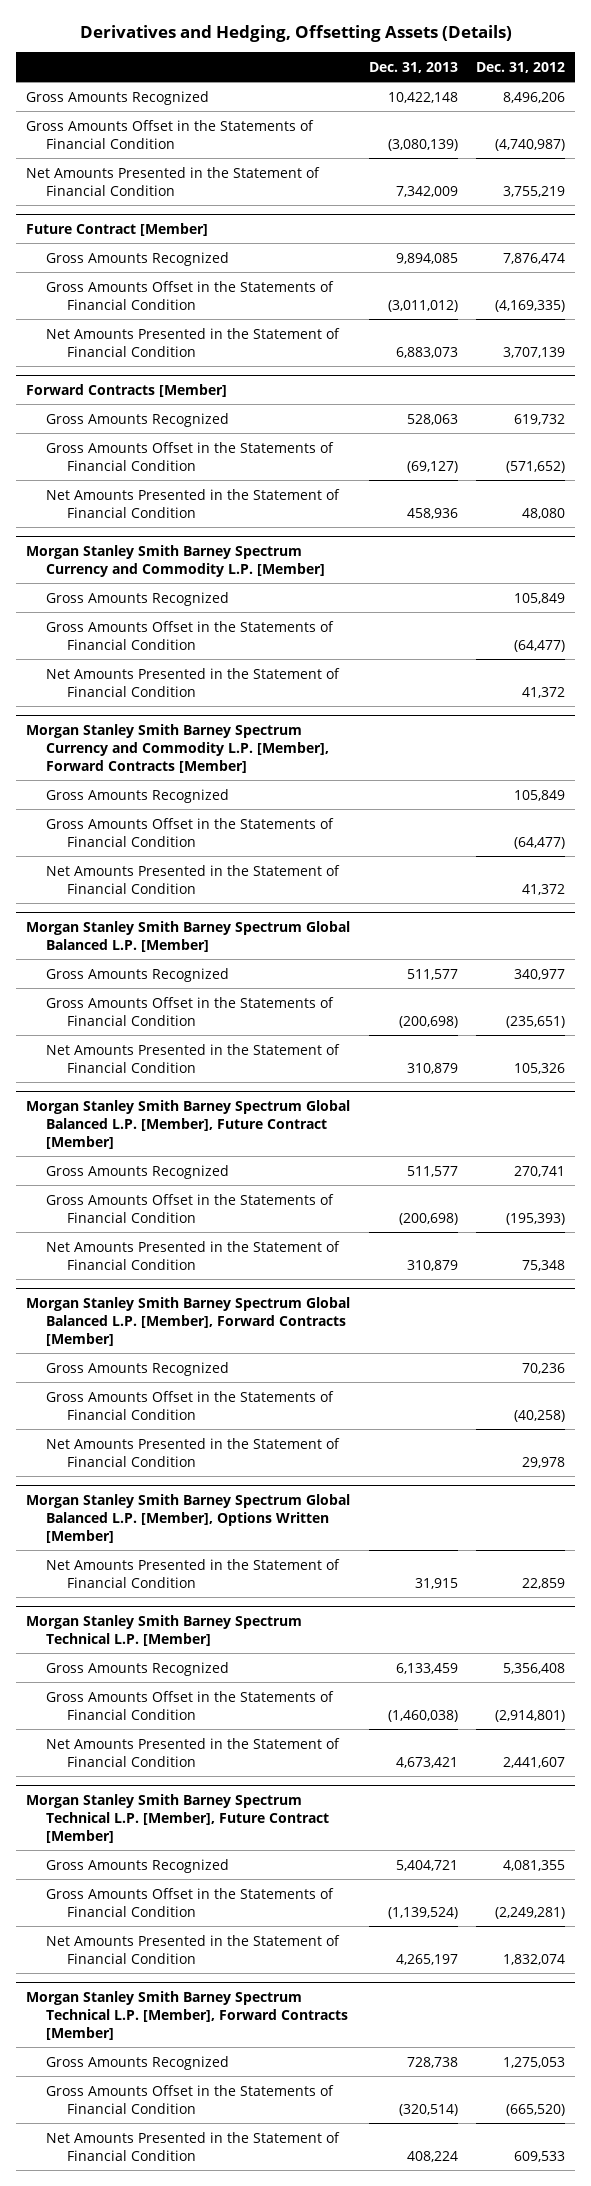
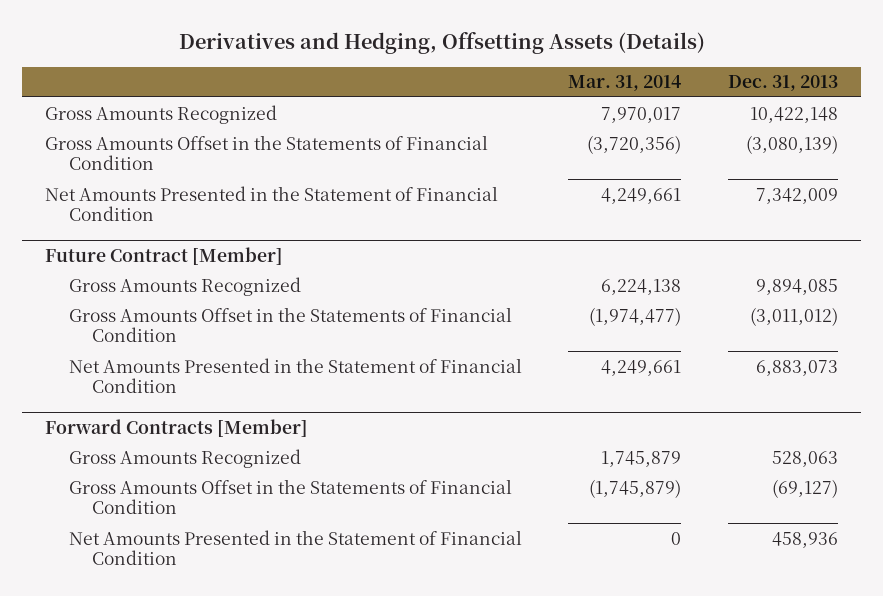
[476,61,566,73] Dec. 31, 2012 -> none
none -> [568,75,682,92] Mar. 31, 2014
[25,544,326,577] Morgan Stanley Smith Barney Spectrum Currency and Commodity L.P. [Member] -> none
[46,591,230,606] Gross Amounts Recognized -> none
[46,620,335,650] Gross Amounts Offset in the Statements of Financial Condition -> none
[46,667,341,697] Net Amounts Presented in the Statement of Financial Condition -> none
[25,723,330,773] Morgan Stanley Smith Barney Spectrum Currency and Commodity L.P. [Member], Forward Contracts [Member] -> none
[46,788,230,803] Gross Amounts Recognized -> none
[46,817,335,847] Gross Amounts Offset in the Statements of Financial Condition -> none
[46,864,341,894] Net Amounts Presented in the Statement of Financial Condition -> none
[25,920,350,952] Morgan Stanley Smith Barney Spectrum Global Balanced L.P. [Member] -> none
[46,967,230,982] Gross Amounts Recognized -> none
[46,996,335,1026] Gross Amounts Offset in the Statements of Financial Condition -> none
[46,1043,341,1073] Net Amounts Presented in the Statement of Financial Condition -> none
[25,1099,350,1149] Morgan Stanley Smith Barney Spectrum Global Balanced L.P. [Member], Future Contract [Member] -> none
[46,1164,230,1179] Gross Amounts Recognized -> none
[46,1193,335,1223] Gross Amounts Offset in the Statements of Financial Condition -> none
[46,1240,341,1270] Net Amounts Presented in the Statement of Financial Condition -> none
[25,1296,350,1346] Morgan Stanley Smith Barney Spectrum Global Balanced L.P. [Member], Forward Contracts [Member] -> none
[46,1361,230,1376] Gross Amounts Recognized -> none
[46,1390,335,1420] Gross Amounts Offset in the Statements of Financial Condition -> none
[46,1437,341,1467] Net Amounts Presented in the Statement of Financial Condition -> none
[25,1493,350,1543] Morgan Stanley Smith Barney Spectrum Global Balanced L.P. [Member], Options Written [Member] -> none
[46,1558,341,1588] Net Amounts Presented in the Statement of Financial Condition -> none
[25,1614,302,1646] Morgan Stanley Smith Barney Spectrum Technical L.P. [Member] -> none
[46,1661,230,1676] Gross Amounts Recognized -> none
[46,1690,335,1720] Gross Amounts Offset in the Statements of Financial Condition -> none
[46,1737,341,1767] Net Amounts Presented in the Statement of Financial Condition -> none
[25,1793,330,1843] Morgan Stanley Smith Barney Spectrum Technical L.P. [Member], Future Contract [Member] -> none
[46,1858,230,1873] Gross Amounts Recognized -> none
[46,1887,335,1917] Gross Amounts Offset in the Statements of Financial Condition -> none
[46,1934,341,1964] Net Amounts Presented in the Statement of Financial Condition -> none
[25,1990,349,2040] Morgan Stanley Smith Barney Spectrum Technical L.P. [Member], Forward Contracts [Member] -> none
[46,2055,230,2070] Gross Amounts Recognized -> none
[46,2084,335,2114] Gross Amounts Offset in the Statements of Financial Condition -> none
[46,2131,341,2161] Net Amounts Presented in the Statement of Financial Condition -> none

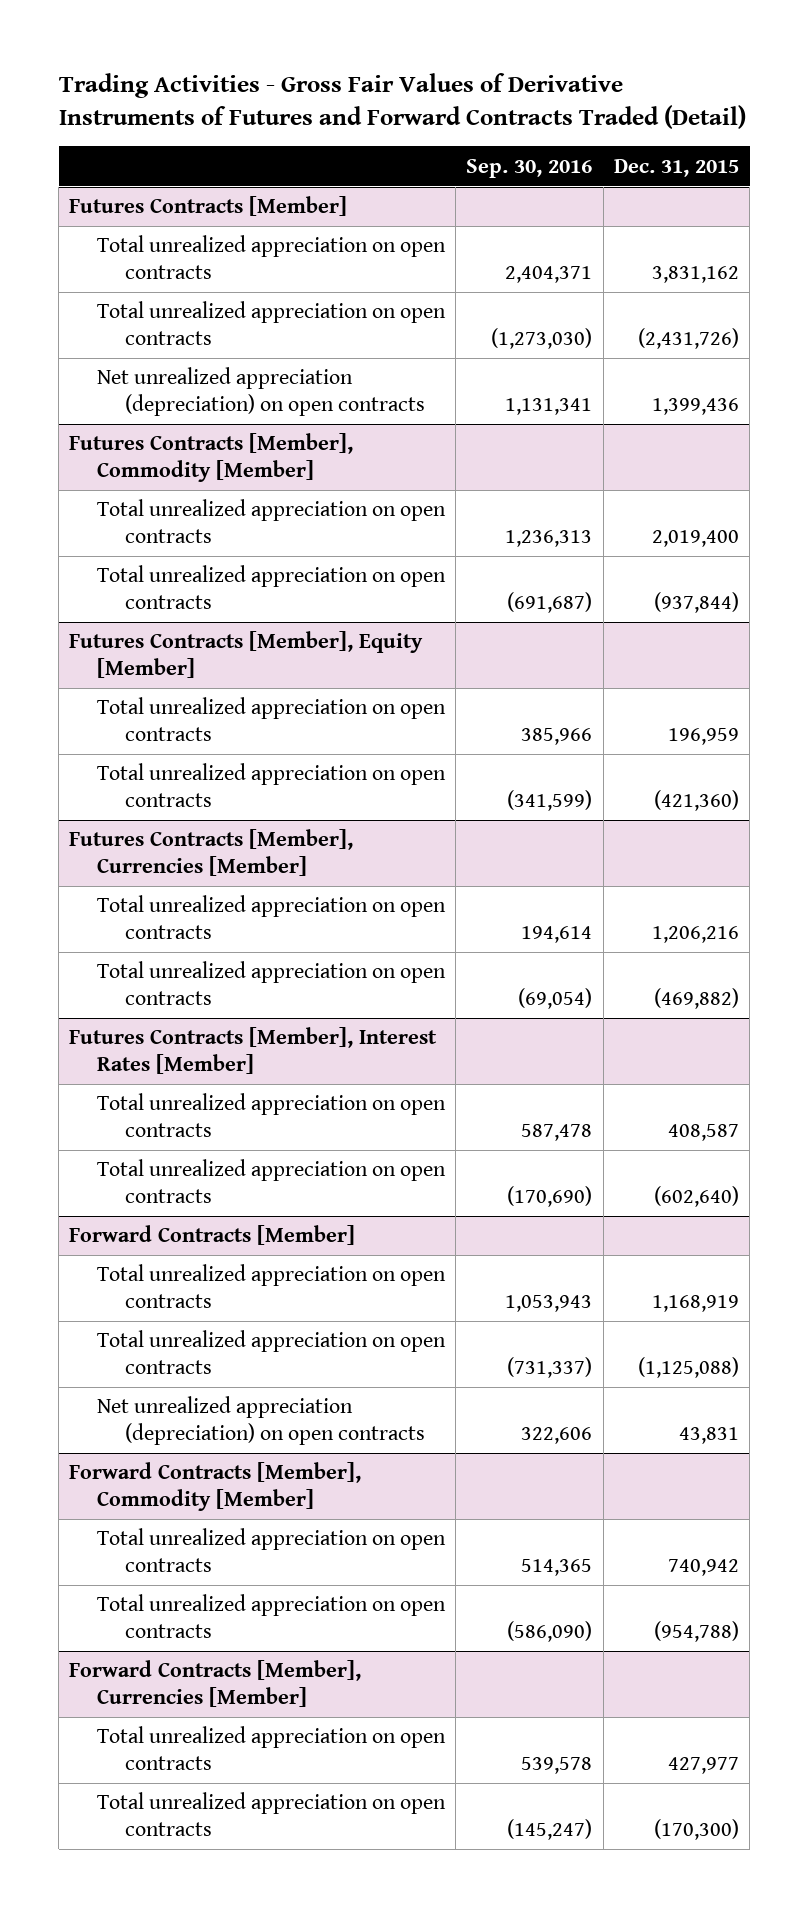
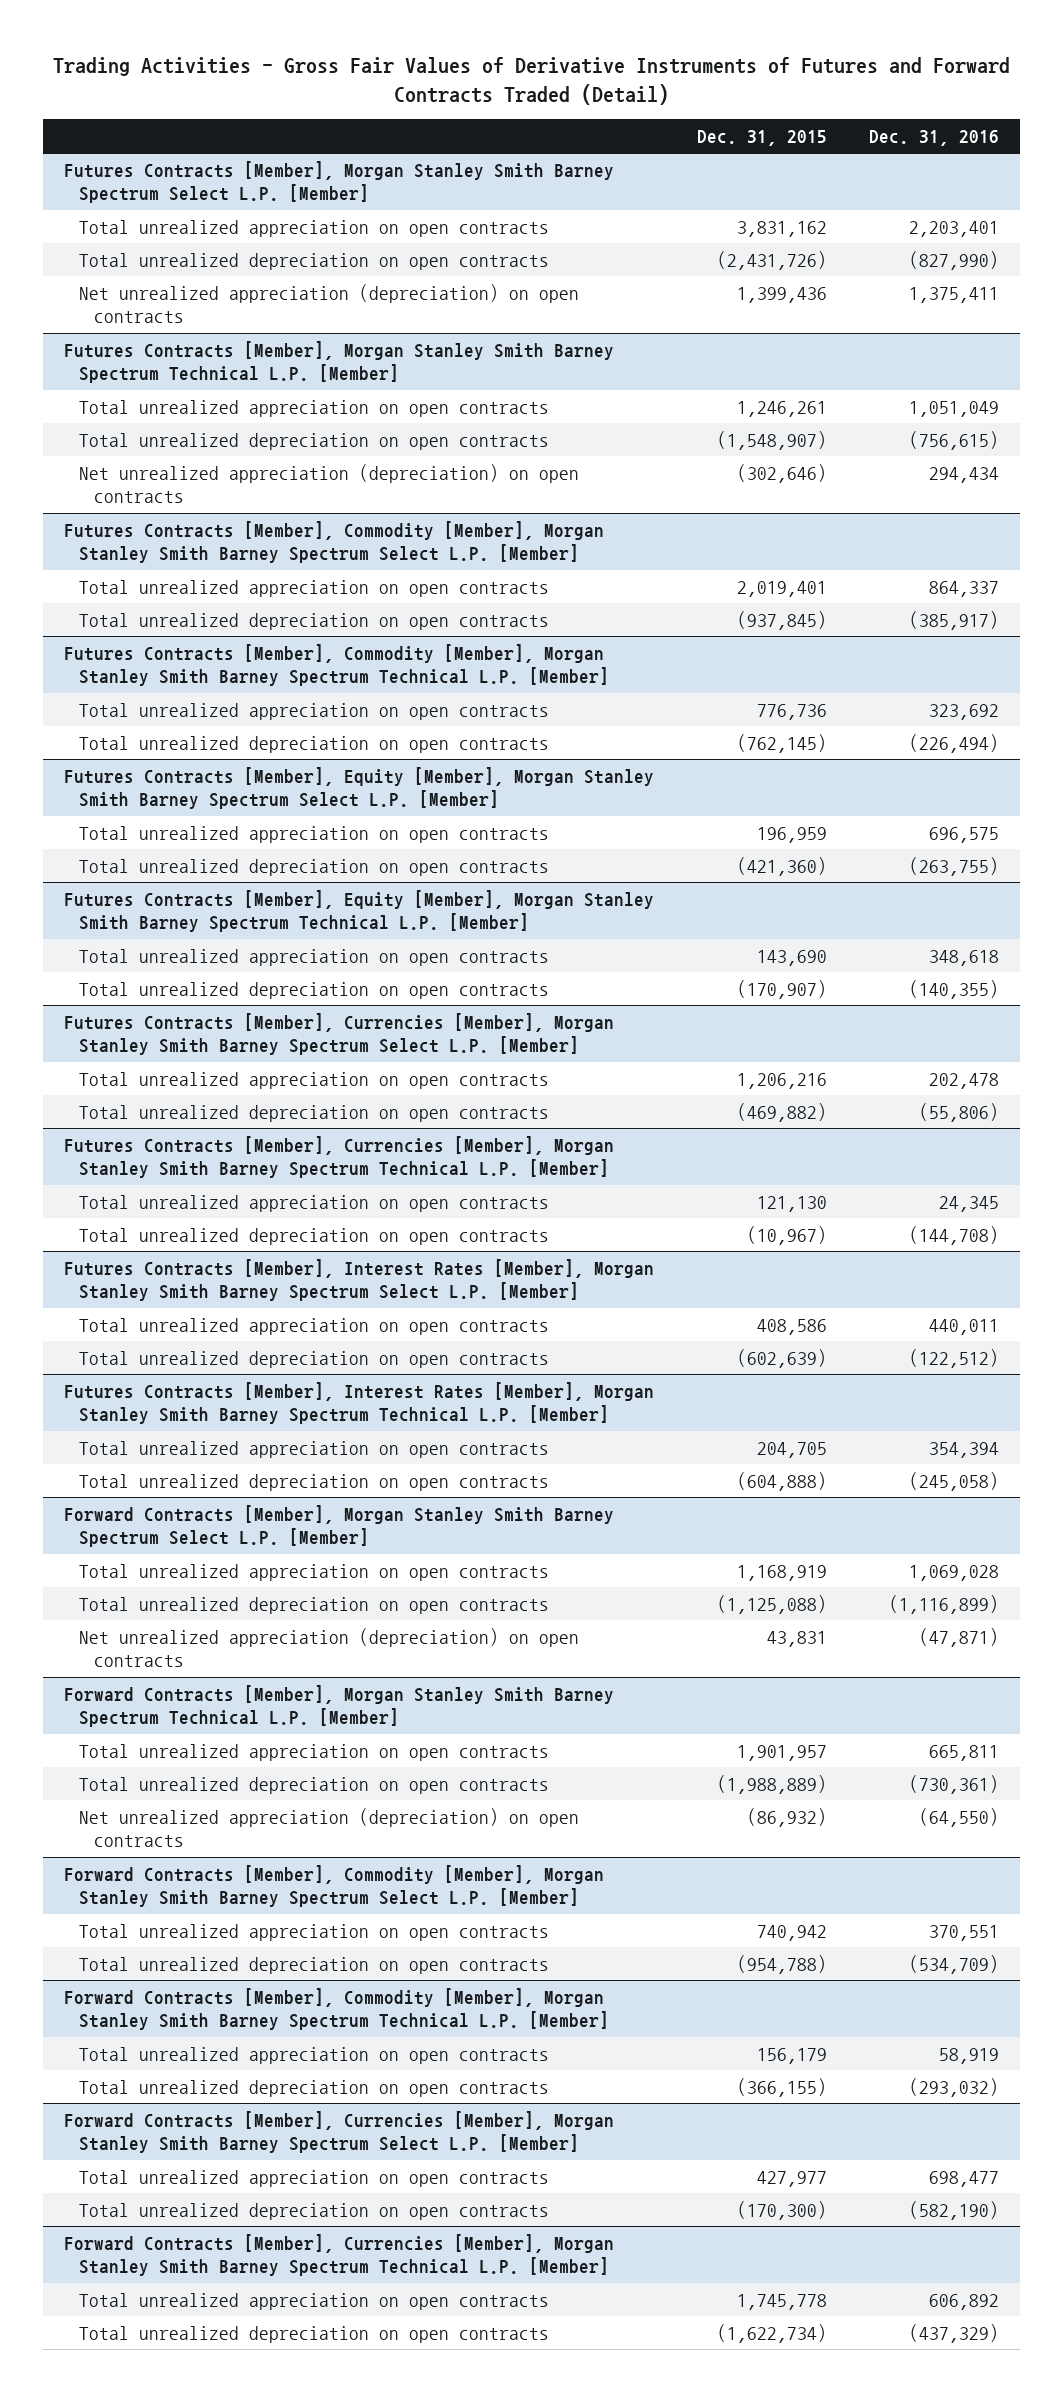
[466,158,593,178] Sep. 30, 2016 -> none
none -> [868,129,999,146] Dec. 31, 2016
[69,196,348,217] Futures Contracts [Member] -> none
none -> [64,160,615,204] Futures Contracts [Member], Morgan Stanley Smith Barney Spectrum Select L.P. [Member]
[96,301,446,346] Total unrealized appreciation on open contracts -> [79,252,550,270] Total unrealized depreciation on open contracts
[69,433,354,483] Futures Contracts [Member], Commodity [Member] -> none
[69,631,424,679] Futures Contracts [Member], Equity [Member] -> none
none -> [64,340,615,384] Futures Contracts [Member], Morgan Stanley Smith Barney Spectrum Technical L.P. [Member]
[651,530,739,548] 2,019,400 -> [736,400,827,417] 1,246,261
none -> [79,432,550,450] Total unrealized depreciation on open contracts
none -> [79,463,580,504] Net unrealized appreciation (depreciation) on open contracts
none -> [64,520,605,564] Futures Contracts [Member], Commodity [Member], Morgan Stanley Smith Barney Spectrum Select L.P. [Member]
[653,592,739,614] (937,844) -> [736,580,827,597] 2,019,401
none -> [79,612,550,630] Total unrealized depreciation on open contracts
none -> [64,643,610,687] Futures Contracts [Member], Commodity [Member], Morgan Stanley Smith Barney Spectrum Technical L.P. [Member]
none -> [79,702,550,720] Total unrealized appreciation on open contracts
none -> [79,735,550,753] Total unrealized depreciation on open contracts
none -> [64,766,655,810] Futures Contracts [Member], Equity [Member], Morgan Stanley Smith Barney Spectrum Select L.P. [Member]
[69,829,354,877] Futures Contracts [Member], Currencies [Member] -> none
none -> [79,858,550,876] Total unrealized depreciation on open contracts
none -> [64,889,655,933] Futures Contracts [Member], Equity [Member], Morgan Stanley Smith Barney Spectrum Technical L.P. [Member]
[653,790,739,812] (421,360) -> [756,949,827,966] 143,690
none -> [79,981,550,999] Total unrealized depreciation on open contracts
none -> [64,1012,615,1056] Futures Contracts [Member], Currencies [Member], Morgan Stanley Smith Barney Spectrum Select L.P. [Member]
[69,1027,438,1075] Futures Contracts [Member], Interest Rates [Member] -> none
[69,1225,356,1246] Forward Contracts [Member] -> none
none -> [79,1104,550,1122] Total unrealized depreciation on open contracts
none -> [64,1135,615,1179] Futures Contracts [Member], Currencies [Member], Morgan Stanley Smith Barney Spectrum Technical L.P. [Member]
[653,988,739,1010] (469,882) -> [756,1195,827,1212] 121,130
none -> [79,1227,550,1245] Total unrealized depreciation on open contracts
none -> [64,1258,655,1302] Futures Contracts [Member], Interest Rates [Member], Morgan Stanley Smith Barney Spectrum Select L.P. [Member]
[667,1124,739,1142] 408,587 -> [756,1318,827,1335] 408,586
none -> [79,1350,550,1368] Total unrealized depreciation on open contracts
none -> [64,1381,655,1425] Futures Contracts [Member], Interest Rates [Member], Morgan Stanley Smith Barney Spectrum Technical L.P. [Member]
[653,1186,739,1208] (602,640) -> [756,1441,827,1458] 204,705
none -> [79,1473,550,1491] Total unrealized depreciation on open contracts
none -> [64,1504,615,1548] Forward Contracts [Member], Morgan Stanley Smith Barney Spectrum Select L.P. [Member]
[96,1330,446,1375] Total unrealized appreciation on open contracts -> [79,1596,550,1614] Total unrealized depreciation on open contracts
[69,1462,362,1512] Forward Contracts [Member], Commodity [Member] -> none
none -> [64,1684,615,1728] Forward Contracts [Member], Morgan Stanley Smith Barney Spectrum Technical L.P. [Member]
none -> [79,1743,550,1761] Total unrealized appreciation on open contracts
none -> [79,1776,550,1794] Total unrealized depreciation on open contracts
none -> [79,1807,580,1848] Net unrealized appreciation (depreciation) on open contracts
none -> [64,1864,605,1908] Forward Contracts [Member], Commodity [Member], Morgan Stanley Smith Barney Spectrum Select L.P. [Member]
[69,1660,362,1708] Forward Contracts [Member], Currencies [Member] -> none
none -> [79,1956,550,1974] Total unrealized depreciation on open contracts
none -> [64,1987,610,2031] Forward Contracts [Member], Commodity [Member], Morgan Stanley Smith Barney Spectrum Technical L.P. [Member]
[653,1621,739,1643] (954,788) -> [756,2047,827,2064] 156,179
none -> [79,2079,550,2097] Total unrealized depreciation on open contracts
none -> [64,2110,615,2154] Forward Contracts [Member], Currencies [Member], Morgan Stanley Smith Barney Spectrum Select L.P. [Member]
none -> [79,2202,550,2220] Total unrealized depreciation on open contracts
none -> [64,2233,615,2277] Forward Contracts [Member], Currencies [Member], Morgan Stanley Smith Barney Spectrum Technical L.P. [Member]
[653,1819,739,1841] (170,300) -> [736,2293,827,2310] 1,745,778
none -> [79,2325,550,2343] Total unrealized depreciation on open contracts

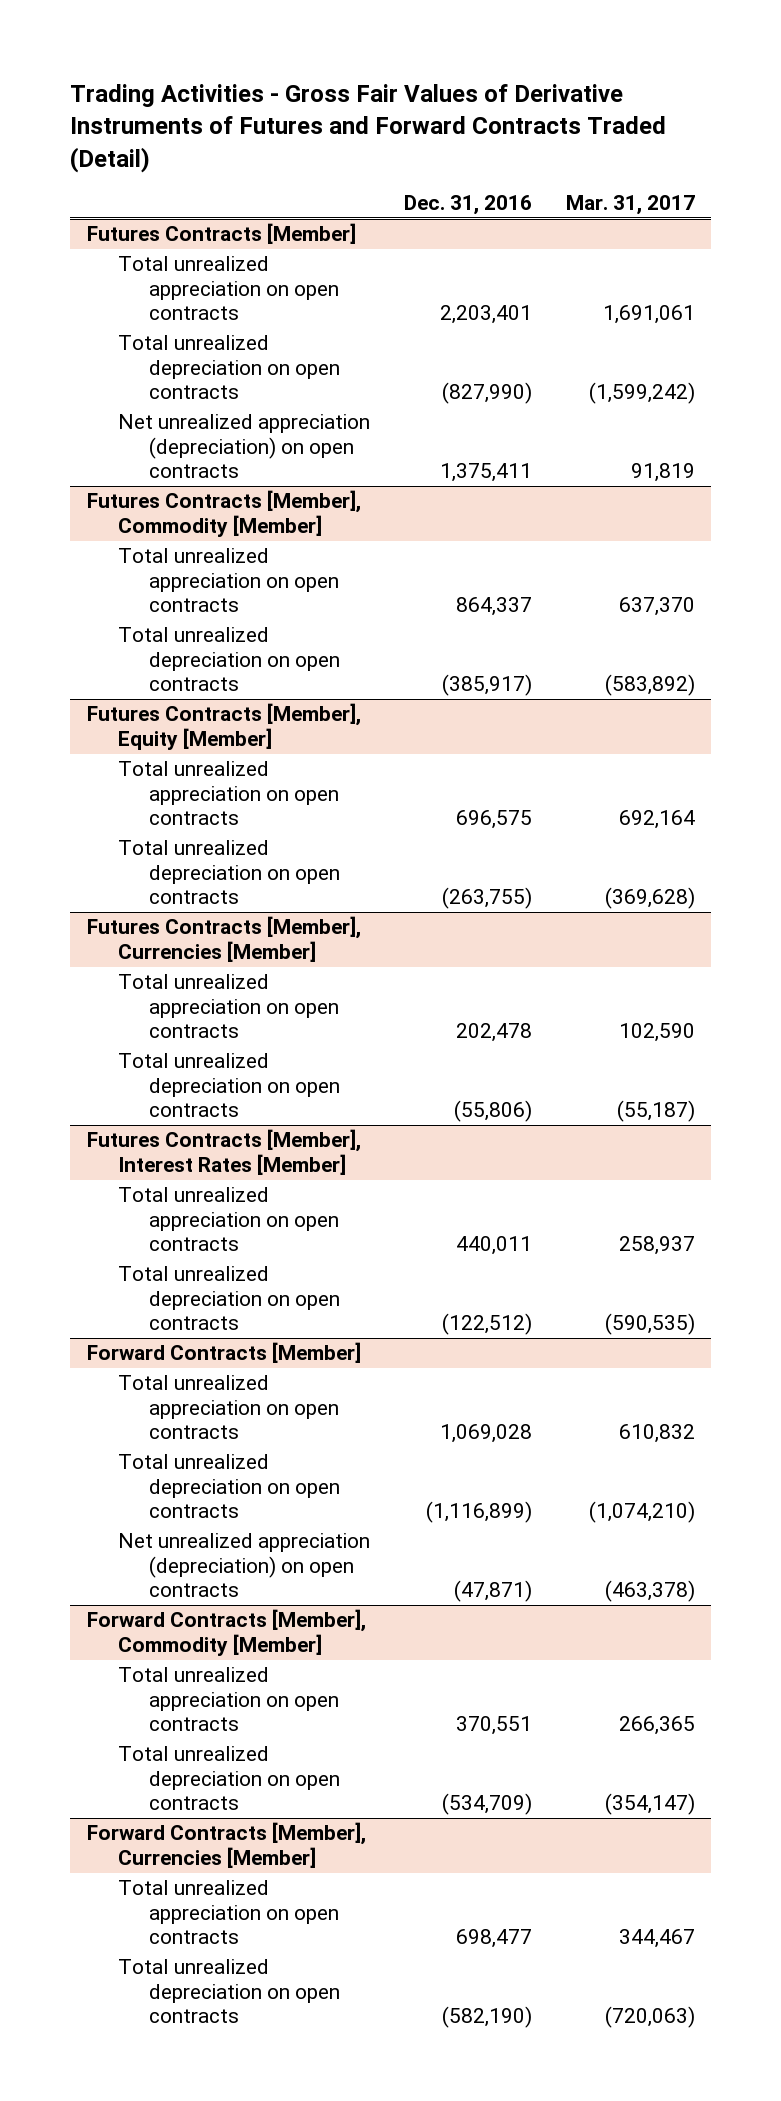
[696,129,827,146] Dec. 31, 2015 -> none
none -> [565,194,695,215] Mar. 31, 2017
[64,160,615,204] Futures Contracts [Member], Morgan Stanley Smith Barney Spectrum Select L.P. [Member] -> none
none -> [86,223,356,245] Futures Contracts [Member]
[64,340,615,384] Futures Contracts [Member], Morgan Stanley Smith Barney Spectrum Technical L.P. [Member] -> none
[79,399,550,417] Total unrealized appreciation on open contracts -> none
[79,432,550,450] Total unrealized depreciation on open contracts -> none
[79,463,580,504] Net unrealized appreciation (depreciation) on open contracts -> none
[64,520,605,564] Futures Contracts [Member], Commodity [Member], Morgan Stanley Smith Barney Spectrum Select L.P. [Member] -> none
none -> [86,490,361,537] Futures Contracts [Member], Commodity [Member]
[64,643,610,687] Futures Contracts [Member], Commodity [Member], Morgan Stanley Smith Barney Spectrum Technical L.P. [Member] -> none
[79,702,550,720] Total unrealized appreciation on open contracts -> none
[79,735,550,753] Total unrealized depreciation on open contracts -> none
[64,766,655,810] Futures Contracts [Member], Equity [Member], Morgan Stanley Smith Barney Spectrum Select L.P. [Member] -> none
none -> [86,703,361,750] Futures Contracts [Member], Equity [Member]
[64,889,655,933] Futures Contracts [Member], Equity [Member], Morgan Stanley Smith Barney Spectrum Technical L.P. [Member] -> none
[79,948,550,966] Total unrealized appreciation on open contracts -> none
[79,981,550,999] Total unrealized depreciation on open contracts -> none
[64,1012,615,1056] Futures Contracts [Member], Currencies [Member], Morgan Stanley Smith Barney Spectrum Select L.P. [Member] -> none
none -> [86,916,361,962] Futures Contracts [Member], Currencies [Member]
[64,1135,615,1179] Futures Contracts [Member], Currencies [Member], Morgan Stanley Smith Barney Spectrum Technical L.P. [Member] -> none
[79,1194,550,1212] Total unrealized appreciation on open contracts -> none
[79,1227,550,1245] Total unrealized depreciation on open contracts -> none
[64,1258,655,1302] Futures Contracts [Member], Interest Rates [Member], Morgan Stanley Smith Barney Spectrum Select L.P. [Member] -> none
none -> [86,1129,361,1175] Futures Contracts [Member], Interest Rates [Member]
[64,1381,655,1425] Futures Contracts [Member], Interest Rates [Member], Morgan Stanley Smith Barney Spectrum Technical L.P. [Member] -> none
[79,1440,550,1458] Total unrealized appreciation on open contracts -> none
[79,1473,550,1491] Total unrealized depreciation on open contracts -> none
[64,1504,615,1548] Forward Contracts [Member], Morgan Stanley Smith Barney Spectrum Select L.P. [Member] -> none
none -> [86,1342,361,1364] Forward Contracts [Member]
[64,1684,615,1728] Forward Contracts [Member], Morgan Stanley Smith Barney Spectrum Technical L.P. [Member] -> none
[79,1743,550,1761] Total unrealized appreciation on open contracts -> none
[79,1776,550,1794] Total unrealized depreciation on open contracts -> none
[79,1807,580,1848] Net unrealized appreciation (depreciation) on open contracts -> none
[64,1864,605,1908] Forward Contracts [Member], Commodity [Member], Morgan Stanley Smith Barney Spectrum Select L.P. [Member] -> none
none -> [86,1609,366,1656] Forward Contracts [Member], Commodity [Member]
[64,1987,610,2031] Forward Contracts [Member], Commodity [Member], Morgan Stanley Smith Barney Spectrum Technical L.P. [Member] -> none
[79,2046,550,2064] Total unrealized appreciation on open contracts -> none
[79,2079,550,2097] Total unrealized depreciation on open contracts -> none
[64,2110,615,2154] Forward Contracts [Member], Currencies [Member], Morgan Stanley Smith Barney Spectrum Select L.P. [Member] -> none
none -> [86,1822,366,1868] Forward Contracts [Member], Currencies [Member]
[64,2233,615,2277] Forward Contracts [Member], Currencies [Member], Morgan Stanley Smith Barney Spectrum Technical L.P. [Member] -> none
[79,2292,550,2310] Total unrealized appreciation on open contracts -> none
[79,2325,550,2343] Total unrealized depreciation on open contracts -> none

